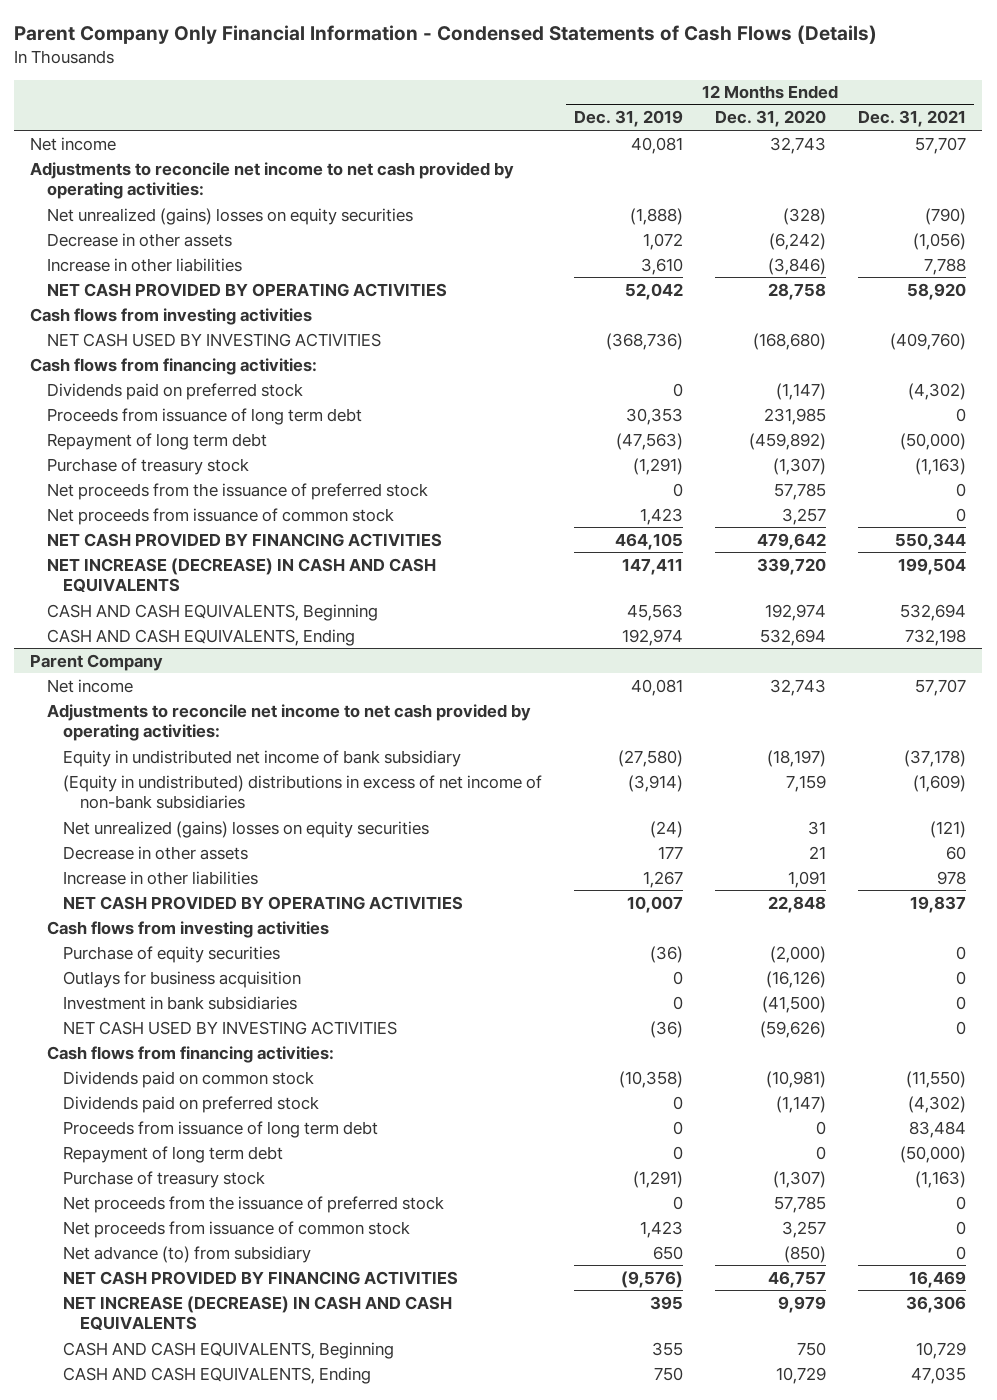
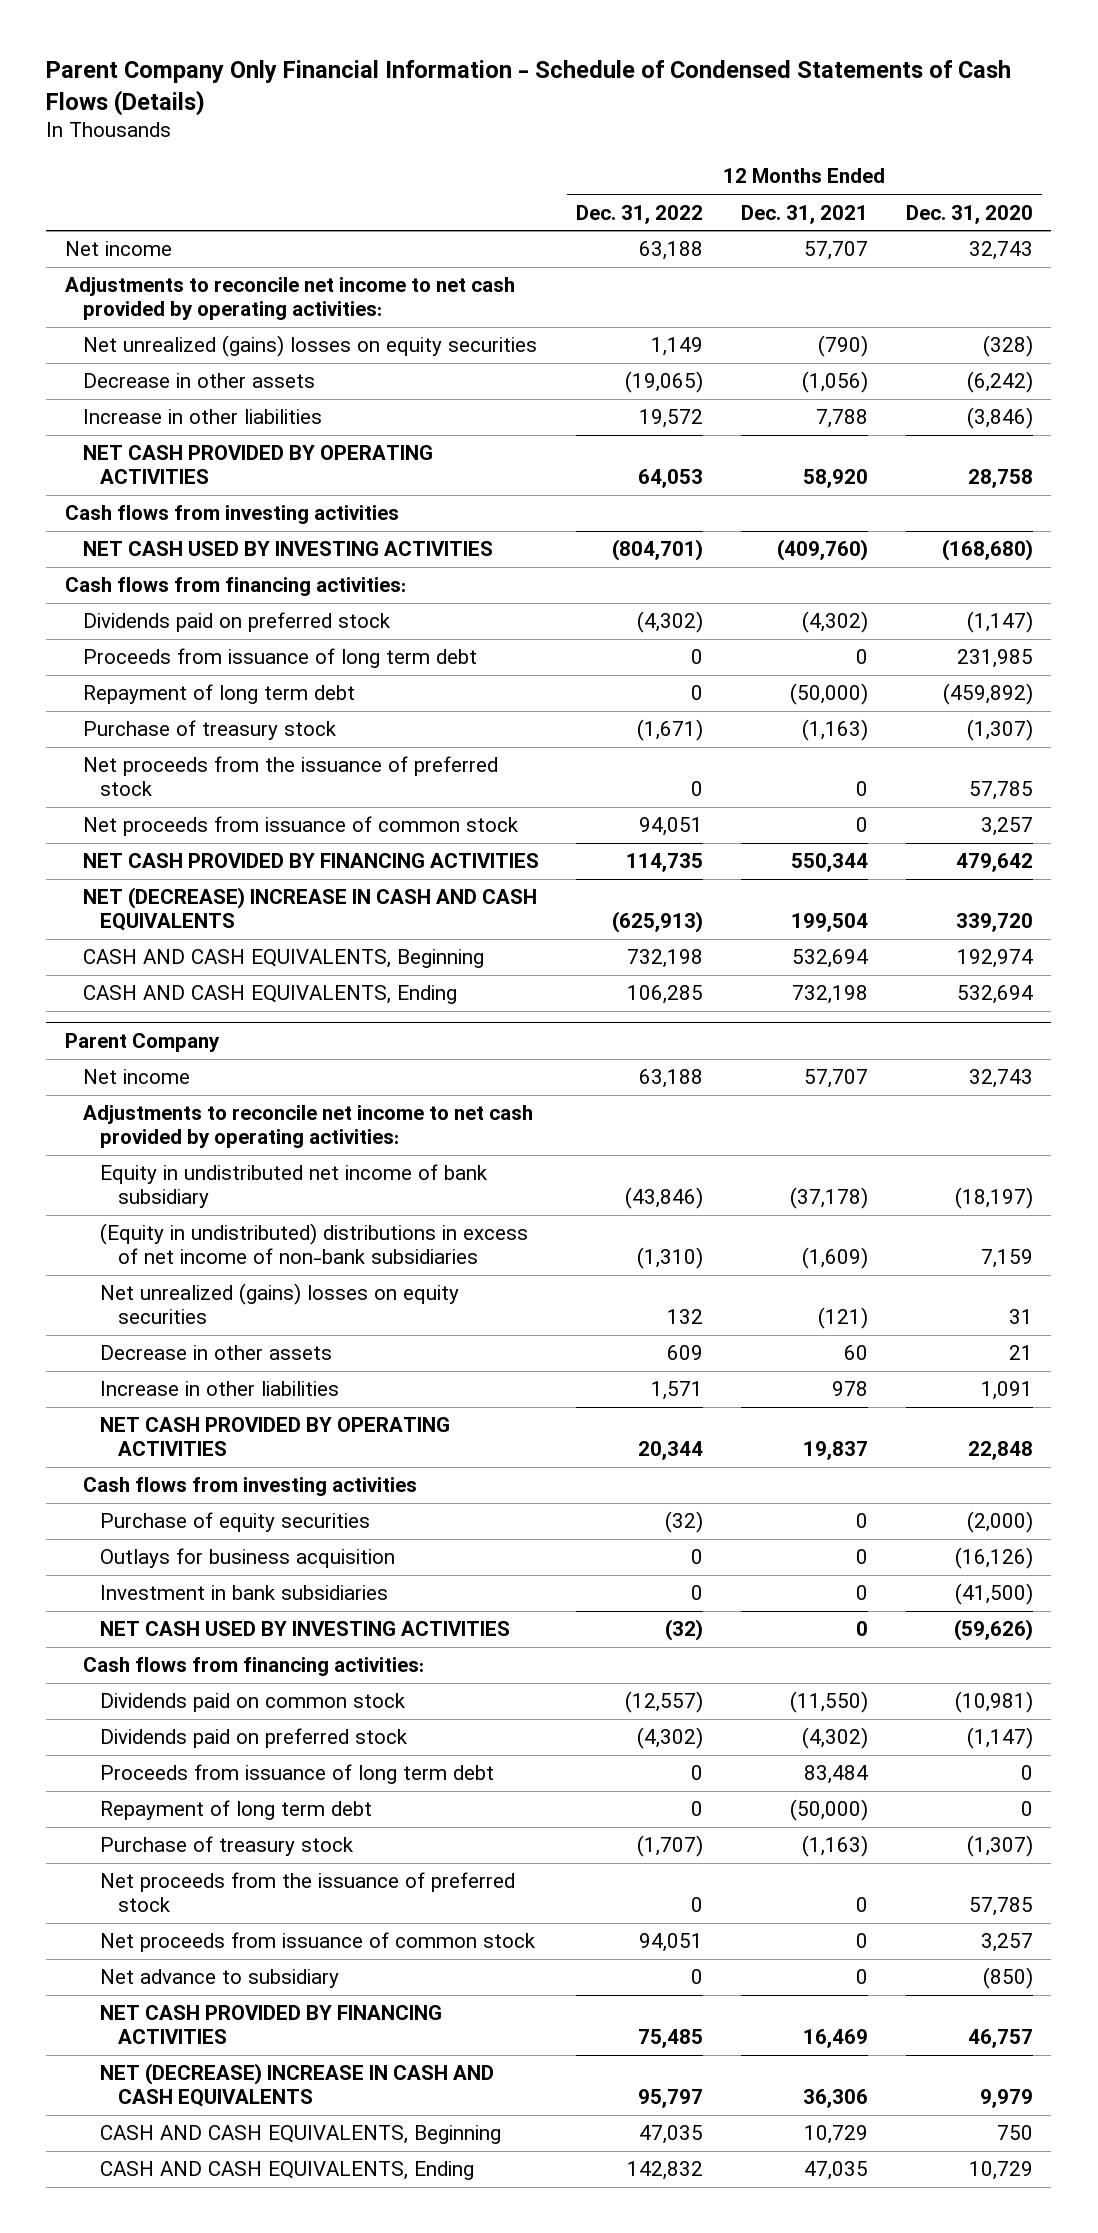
[14,25,878,45] Parent Company Only Financial Information - Condensed Statements of Cash Flows (Details) -> [46,60,1012,116] Parent Company Only Financial Information - Schedule of Condensed Statements of Cash Flows (Details)
[574,110,684,128] Dec. 31, 2019 -> none
none -> [576,204,704,224] Dec. 31, 2022
[46,557,436,593] NET INCREASE (DECREASE) IN CASH AND CASH EQUIVALENTS -> [82,887,537,932] NET (DECREASE) INCREASE IN CASH AND CASH EQUIVALENTS
[63,1245,312,1263] Net advance (to) from subsidiary -> [100,1969,340,1989] Net advance to subsidiary
[63,1295,453,1331] NET INCREASE (DECREASE) IN CASH AND CASH EQUIVALENTS -> [100,2063,495,2108] NET (DECREASE) INCREASE IN CASH AND CASH EQUIVALENTS

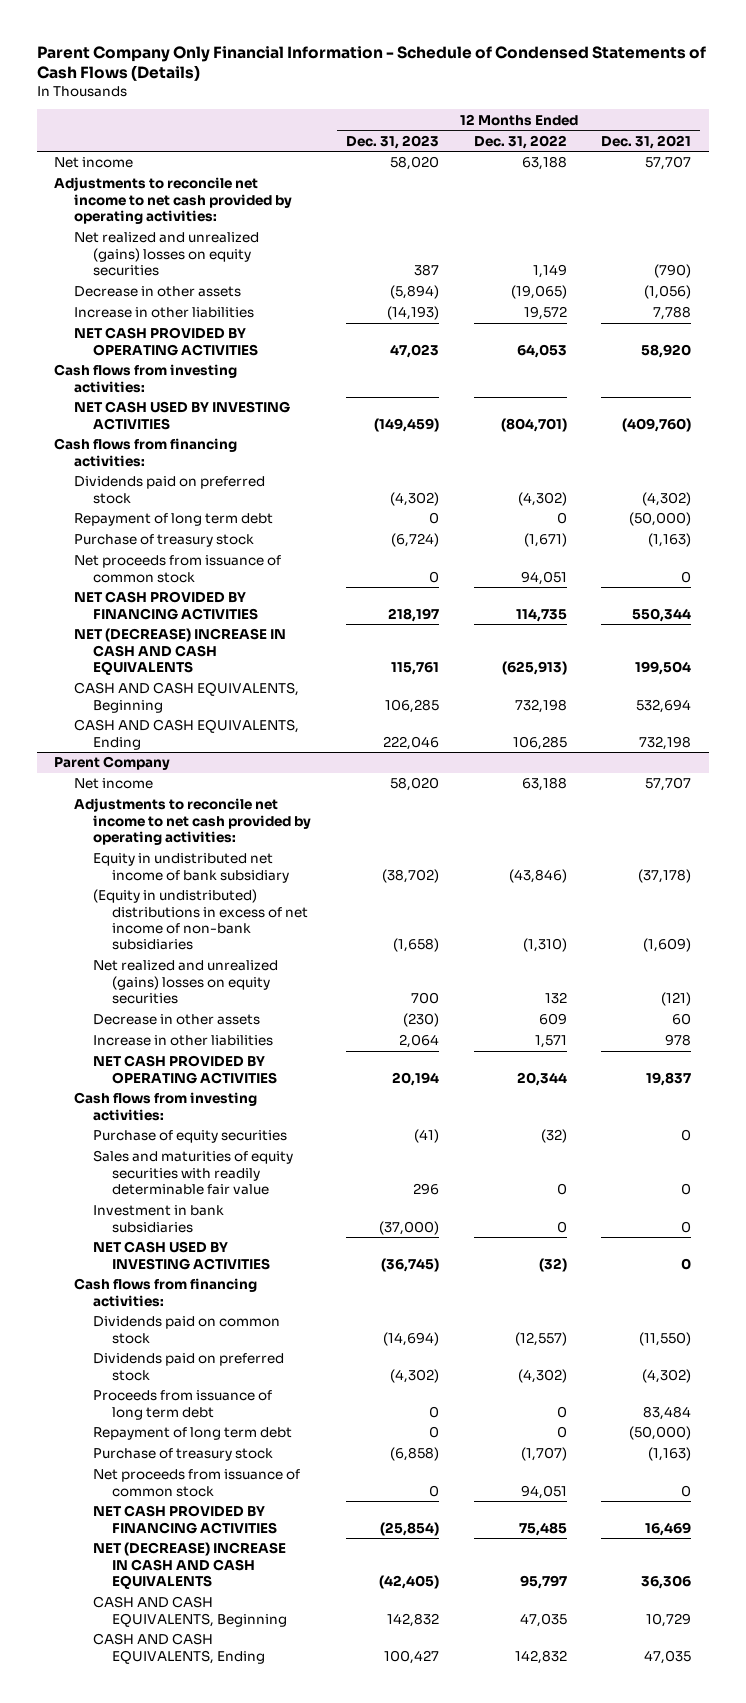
[905,204,1033,224] Dec. 31, 2020 -> none
none -> [345,134,439,149] Dec. 31, 2023
[82,335,537,358] Net unrealized (gains) losses on equity securities -> [73,232,259,277] Net realized and unrealized (gains) losses on equity securities
[65,505,400,525] Cash flows from investing activities -> [54,364,238,393] Cash flows from investing activities:
[82,648,477,669] Proceeds from issuance of long term debt -> none
[82,756,498,797] Net proceeds from the issuance of preferred stock -> none
[100,1283,460,1325] Net unrealized (gains) losses on equity securities -> [93,960,279,1005] Net realized and unrealized (gains) losses on equity securities
[82,1477,417,1497] Cash flows from investing activities -> [73,1092,257,1121] Cash flows from investing activities:
[100,1548,396,1569] Outlays for business acquisition -> none
none -> [93,1150,294,1196] Sales and maturities of equity securities with readily determinable fair value
[100,1872,516,1913] Net proceeds from the issuance of preferred stock -> none
[100,1969,340,1989] Net advance to subsidiary -> none

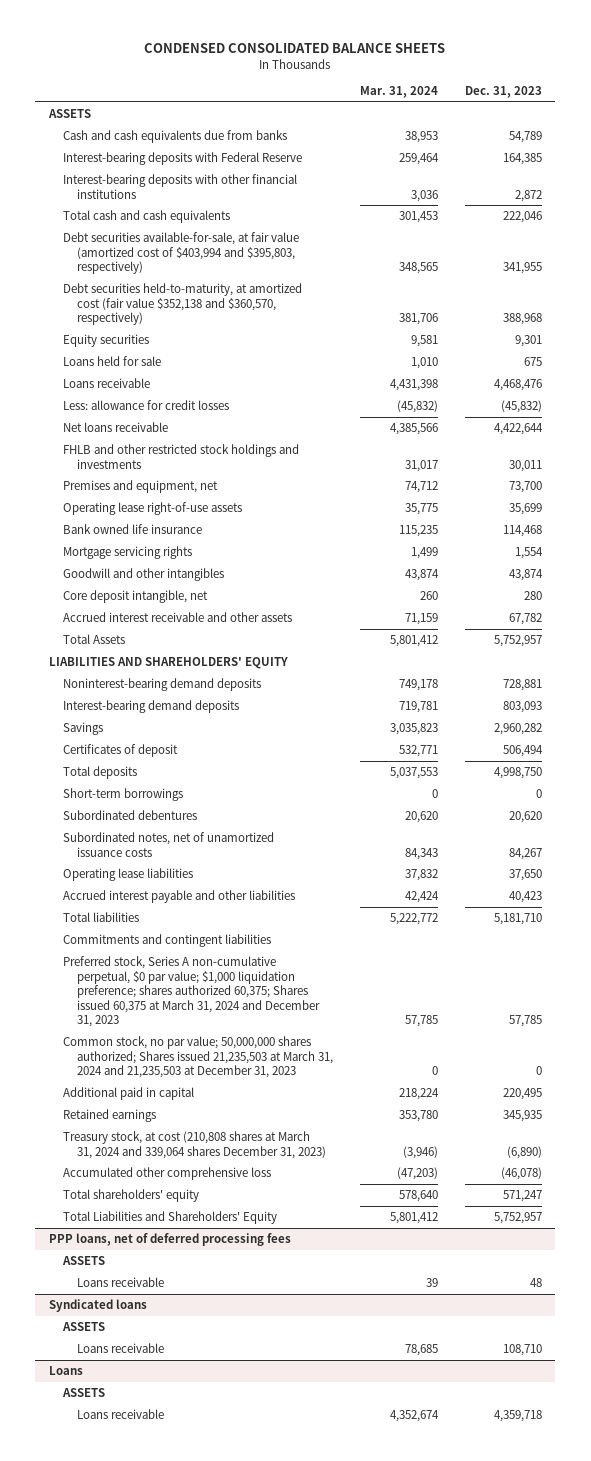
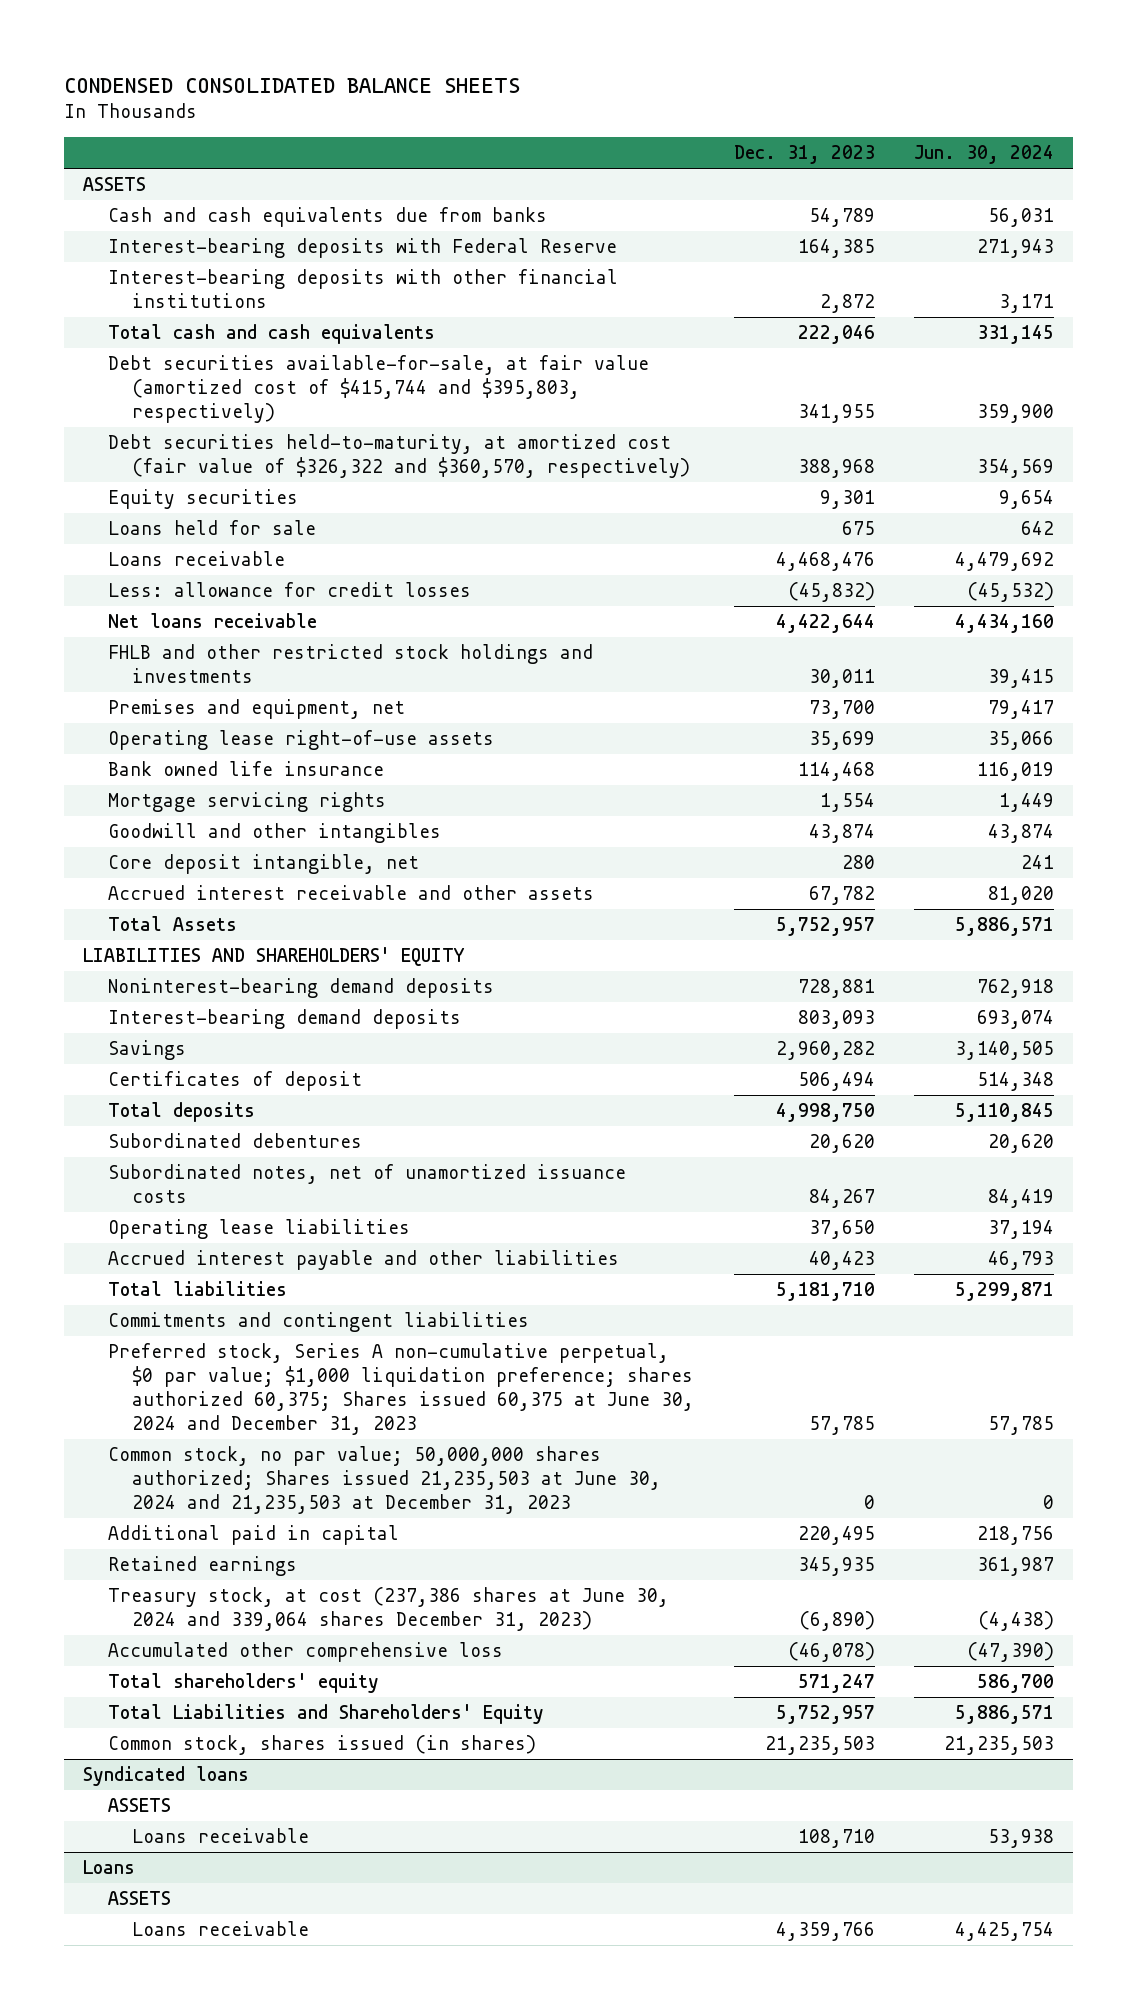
[360,86,439,99] Mar. 31, 2024 -> none
none -> [913,145,1054,165] Jun. 30, 2024
[62,232,299,275] Debt securities available-for-sale, at fair value (amortized cost of $403,994 and $395,803, respectively) -> [107,355,649,424] Debt securities available-for-sale, at fair value (amortized cost of $415,744 and $395,803, respectively)
[62,283,302,326] Debt securities held-to-maturity, at amortized cost (fair value $352,138 and $360,570, respectively) -> [107,434,691,479] Debt securities held-to-maturity, at amortized cost (fair value of $326,322 and $360,570, respectively)
[62,788,183,802] Short-term borrowings -> none
[62,956,321,1028] Preferred stock, Series A non-cumulative perpetual, $0 par value; $1,000 liquidation preference; shares authorized 60,375; Shares issued 60,375 at March 31, 2024 and December 31, 2023 -> [107,1343,695,1436] Preferred stock, Series A non-cumulative perpetual, $0 par value; $1,000 liquidation preference; shares authorized 60,375; Shares issued 60,375 at June 30, 2024 and December 31, 2023
[62,1036,334,1079] Common stock, no par value; 50,000,000 shares authorized; Shares issued 21,235,503 at March 31, 2024 and 21,235,503 at December 31, 2023 -> [107,1446,662,1515] Common stock, no par value; 50,000,000 shares authorized; Shares issued 21,235,503 at June 30, 2024 and 21,235,503 at December 31, 2023
[62,1131,327,1159] Treasury stock, at cost (210,808 shares at March 31, 2024 and 339,064 shares December 31, 2023) -> [107,1587,669,1632] Treasury stock, at cost (237,386 shares at June 30, 2024 and 339,064 shares December 31, 2023)
[48,1233,291,1247] PPP loans, net of deferred processing fees -> none
[61,1256,105,1266] ASSETS -> none
[77,1277,165,1288] Loans receivable -> none
none -> [107,1735,536,1756] Common stock, shares issued (in shares)
[493,1410,542,1423] 4,359,718 -> [775,1922,875,1942] 4,359,766

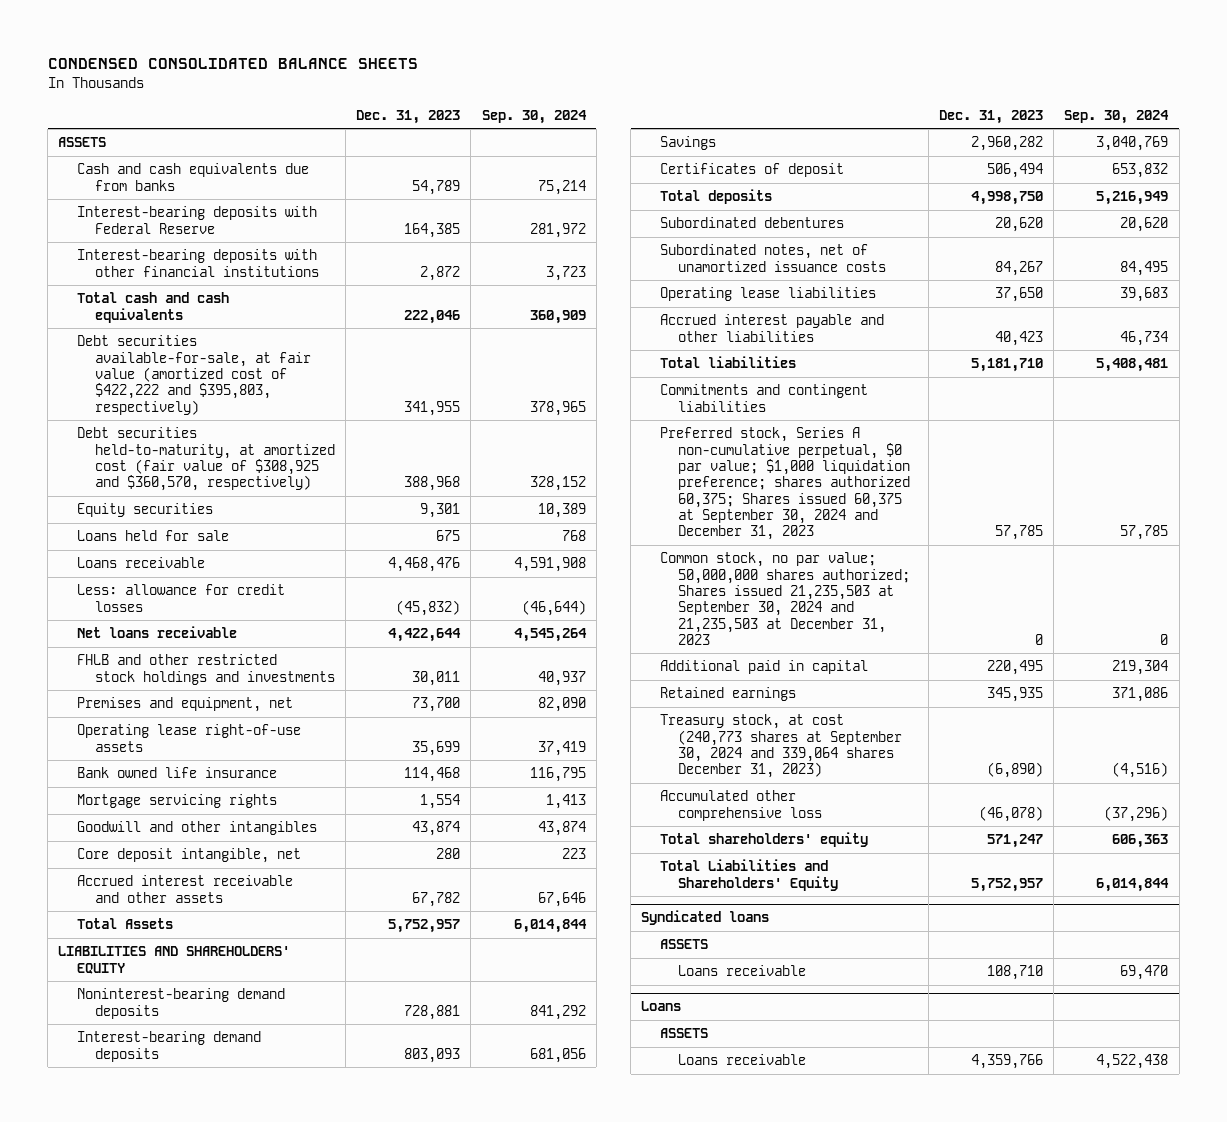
[913,145,1054,165] Jun. 30, 2024 -> none
none -> [481,109,587,124] Sep. 30, 2024
[107,355,649,424] Debt securities available-for-sale, at fair value (amortized cost of $415,744 and $395,803, respectively) -> [76,335,312,415] Debt securities available-for-sale, at fair value (amortized cost of $422,222 and $395,803, respectively)
[107,434,691,479] Debt securities held-to-maturity, at amortized cost (fair value of $326,322 and $360,570, respectively) -> [76,427,336,492] Debt securities held-to-maturity, at amortized cost (fair value of $308,925 and $360,570, respectively)
[107,1343,695,1436] Preferred stock, Series A non-cumulative perpetual, $0 par value; $1,000 liquidation preference; shares authorized 60,375; Shares issued 60,375 at June 30, 2024 and December 31, 2023 -> [659,427,911,541] Preferred stock, Series A non-cumulative perpetual, $0 par value; $1,000 liquidation preference; shares authorized 60,375; Shares issued 60,375 at September 30, 2024 and December 31, 2023
[107,1446,662,1515] Common stock, no par value; 50,000,000 shares authorized; Shares issued 21,235,503 at June 30, 2024 and 21,235,503 at December 31, 2023 -> [659,552,911,645] Common stock, no par value; 50,000,000 shares authorized; Shares issued 21,235,503 at September 30, 2024 and 21,235,503 at December 31, 2023
[107,1587,669,1632] Treasury stock, at cost (237,386 shares at June 30, 2024 and 339,064 shares December 31, 2023) -> [659,714,903,779] Treasury stock, at cost (240,773 shares at September 30, 2024 and 339,064 shares December 31, 2023)
[107,1735,536,1756] Common stock, shares issued (in shares) -> none

